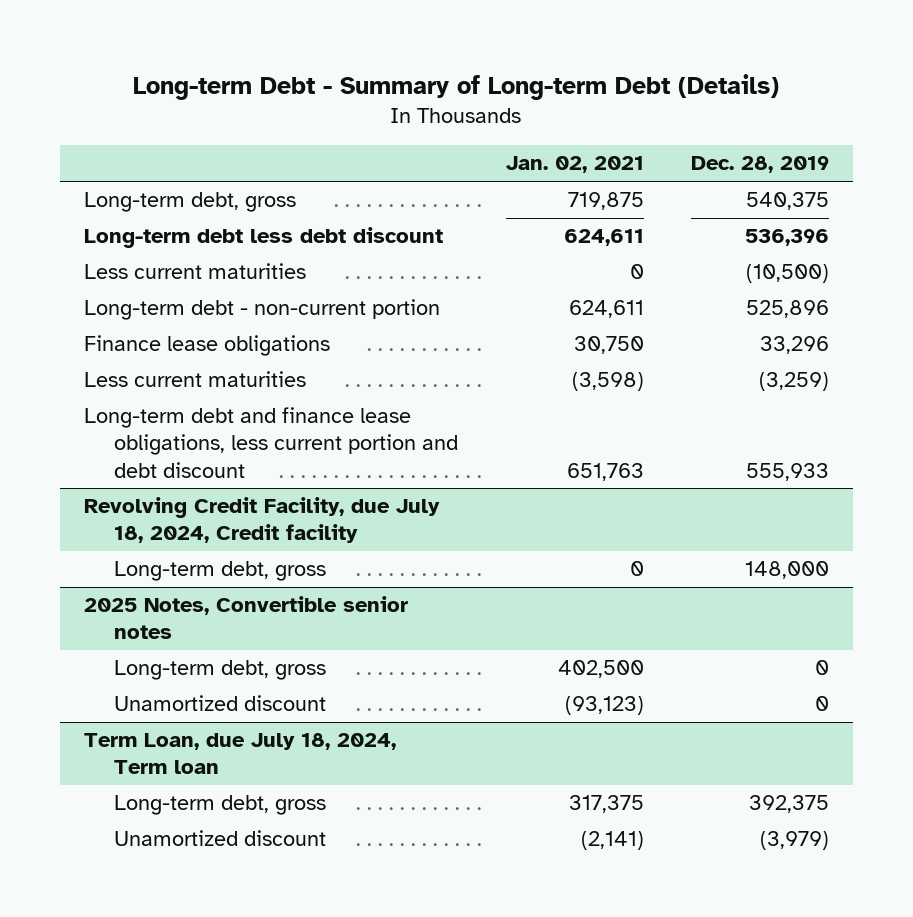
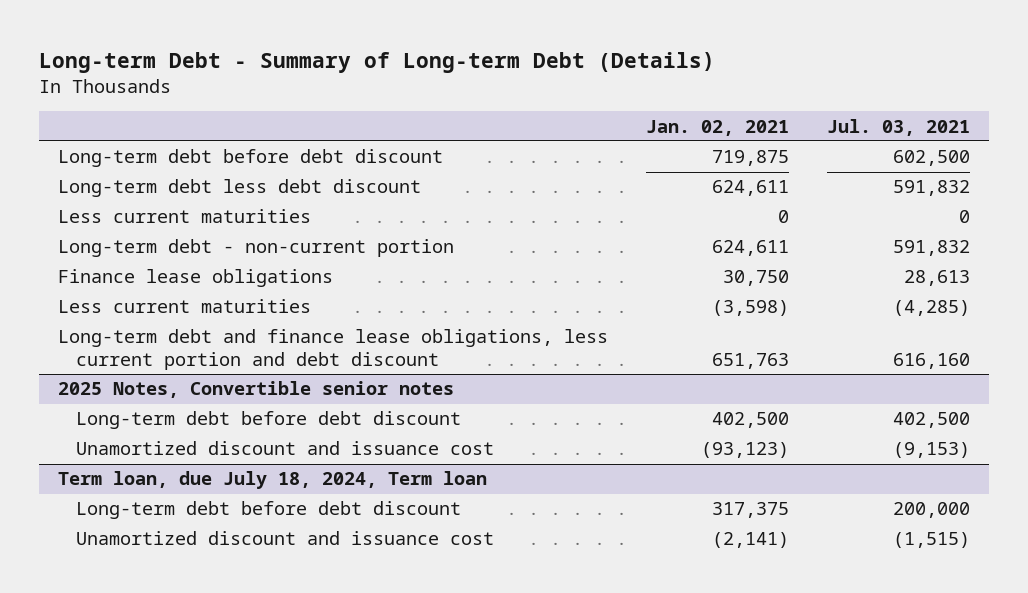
[691,156,830,174] Dec. 28, 2019 -> none
none -> [827,118,971,136] Jul. 03, 2021
[83,192,296,213] Long-term debt, gross -> [58,149,444,168] Long-term debt before debt discount
[83,497,440,544] Revolving Credit Facility, due July 18, 2024, Credit facility -> none
[114,561,327,582] Long-term debt, gross -> none
[114,660,327,681] Long-term debt, gross -> [75,411,461,430] Long-term debt before debt discount
[114,695,327,712] Unamortized discount -> [75,441,494,456] Unamortized discount and issuance cost
[83,733,396,775] Term Loan, due July 18, 2024, Term loan -> [58,471,488,490] Term loan, due July 18, 2024, Term loan
[114,795,327,816] Long-term debt, gross -> [75,501,461,520] Long-term debt before debt discount
[114,830,327,847] Unamortized discount -> [75,531,494,546] Unamortized discount and issuance cost

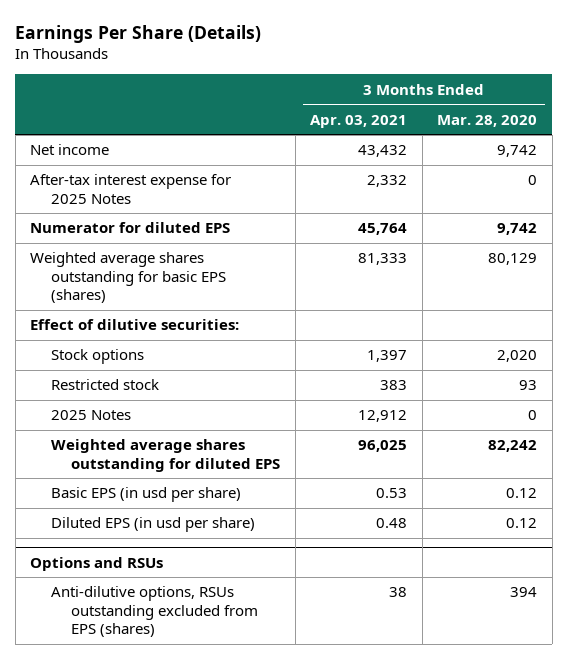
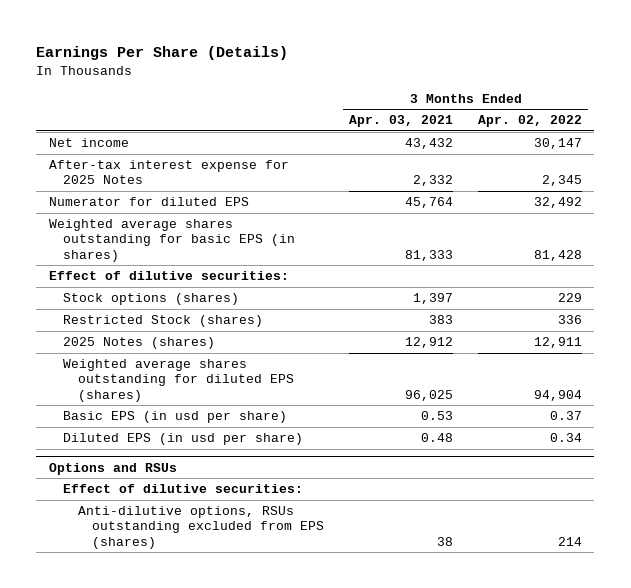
[437,114,538,127] Mar. 28, 2020 -> none
none -> [478,115,583,128] Apr. 02, 2022
[30,252,226,304] Weighted average shares outstanding for basic EPS (shares) -> [48,219,296,262] Weighted average shares outstanding for basic EPS (in shares)
[50,349,144,365] Stock options -> [63,293,240,306] Stock options (shares)
[50,379,159,391] Restricted stock -> [63,315,264,328] Restricted Stock (shares)
[50,410,131,421] 2025 Notes -> [63,337,216,350] 2025 Notes (shares)
[50,439,281,472] Weighted average shares outstanding for diluted EPS -> [63,359,294,402] Weighted average shares outstanding for diluted EPS (shares)
none -> [63,484,304,494] Effect of dilutive securities:

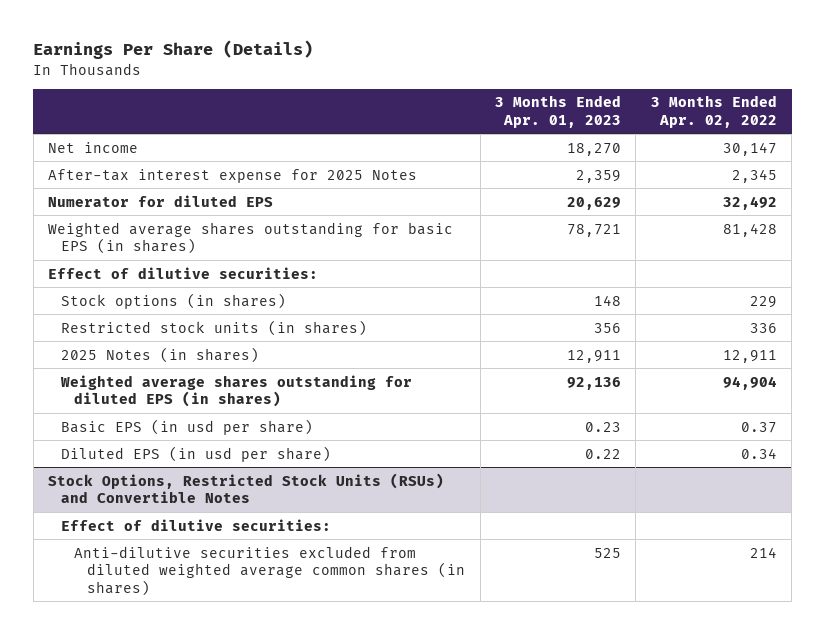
[349,115,454,128] Apr. 03, 2021 -> none
none -> [495,95,622,128] 3 Months Ended Apr. 01, 2023
[63,293,240,306] Stock options (shares) -> [61,292,287,309] Stock options (in shares)
[63,315,264,328] Restricted Stock (shares) -> [61,319,368,336] Restricted stock units (in shares)
[63,337,216,350] 2025 Notes (shares) -> [61,346,260,363] 2025 Notes (in shares)
[63,359,294,402] Weighted average shares outstanding for diluted EPS (shares) -> [60,374,413,408] Weighted average shares outstanding for diluted EPS (in shares)
[48,462,177,475] Options and RSUs -> none
none -> [48,472,445,504] Stock Options, Restricted Stock Units (RSUs) and Convertible Notes
[77,506,325,549] Anti-dilutive options, RSUs outstanding excluded from EPS (shares) -> [74,545,466,596] Anti-dilutive securities excluded from diluted weighted average common shares (in shares)

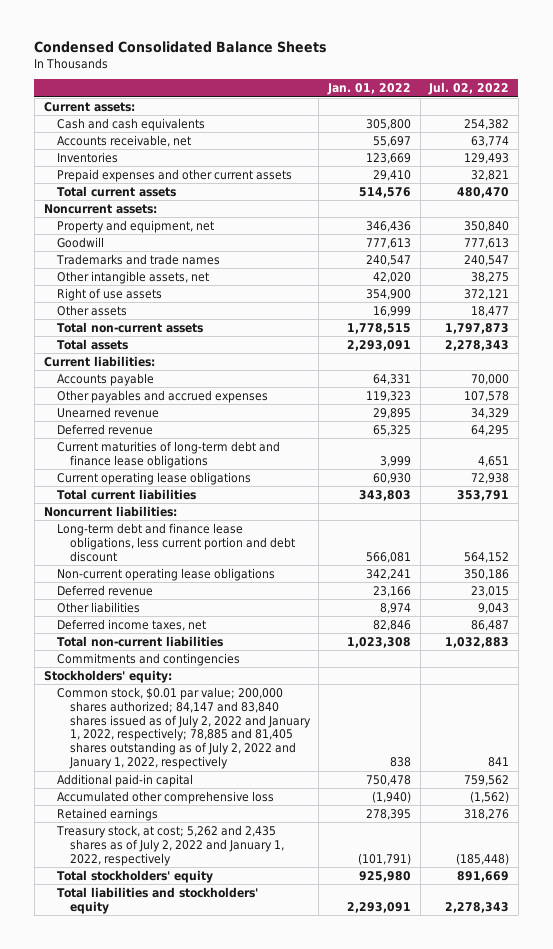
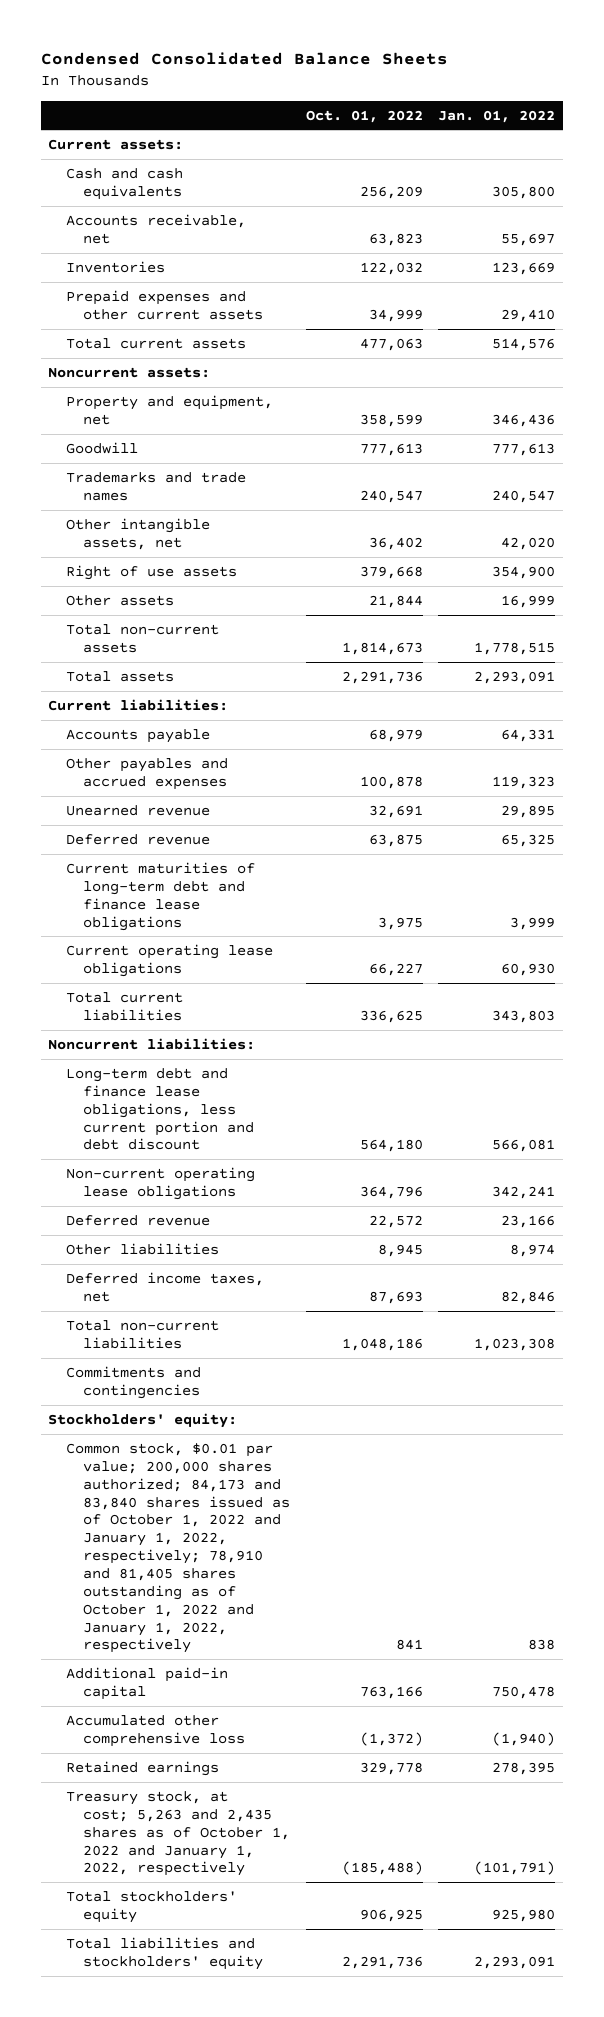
[428,82,510,96] Jul. 02, 2022 -> none
none -> [305,109,423,123] Oct. 01, 2022
[56,686,311,770] Common stock, $0.01 par value; 200,000 shares authorized; 84,147 and 83,840 shares issued as of July 2, 2022 and January 1, 2022, respectively; 78,885 and 81,405 shares outstanding as of July 2, 2022 and January 1, 2022, respectively -> [65,1442,291,1654] Common stock, $0.01 par value; 200,000 shares authorized; 84,173 and 83,840 shares issued as of October 1, 2022 and January 1, 2022, respectively; 78,910 and 81,405 shares outstanding as of October 1, 2022 and January 1, 2022, respectively
[55,824,284,866] Treasury stock, at cost; 5,262 and 2,435 shares as of July 2, 2022 and January 1, 2022, respectively -> [65,1790,291,1877] Treasury stock, at cost; 5,263 and 2,435 shares as of October 1, 2022 and January 1, 2022, respectively

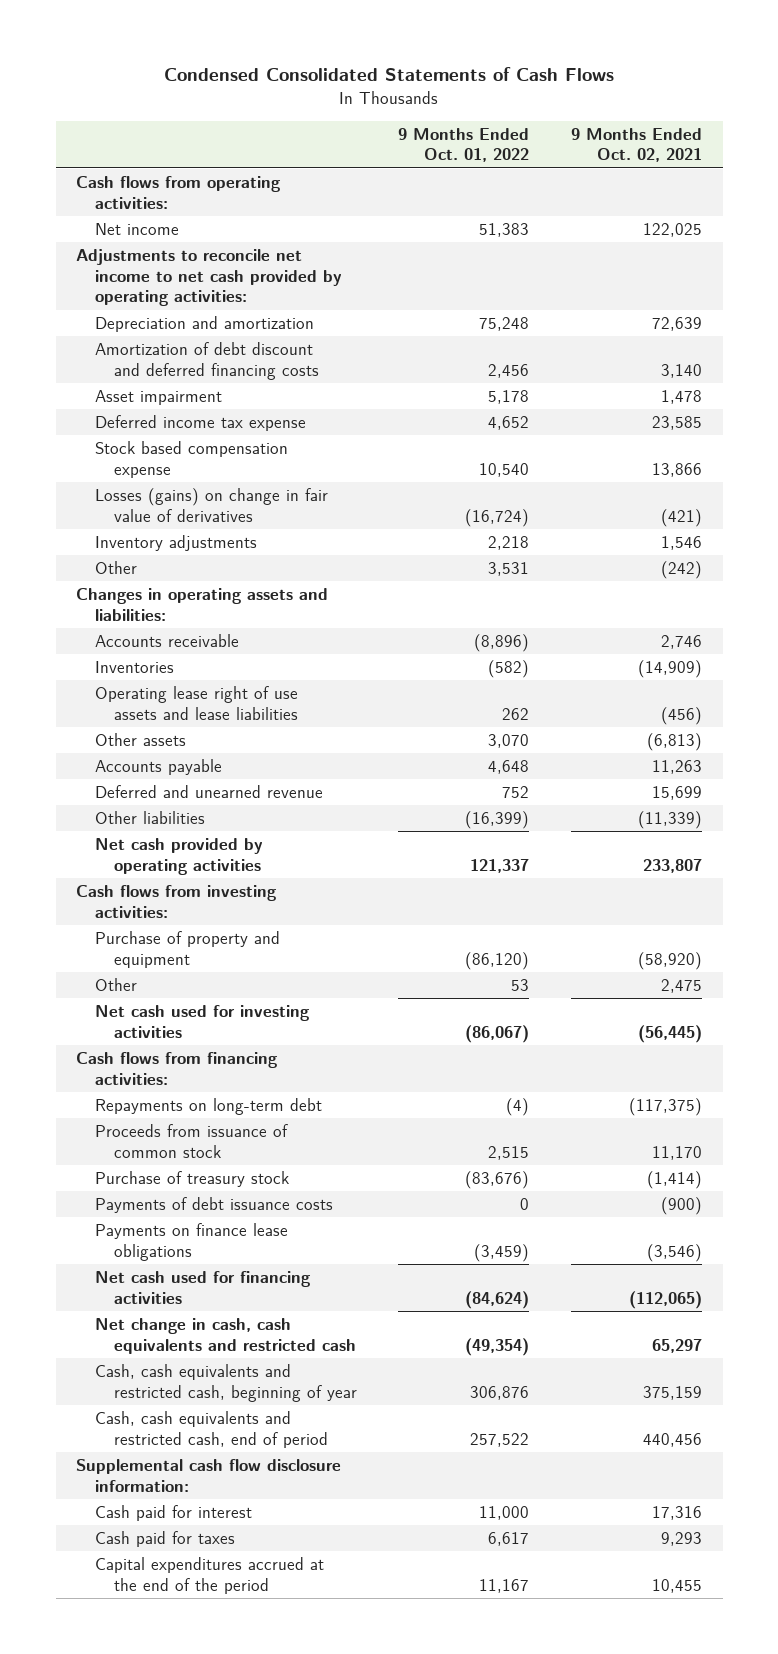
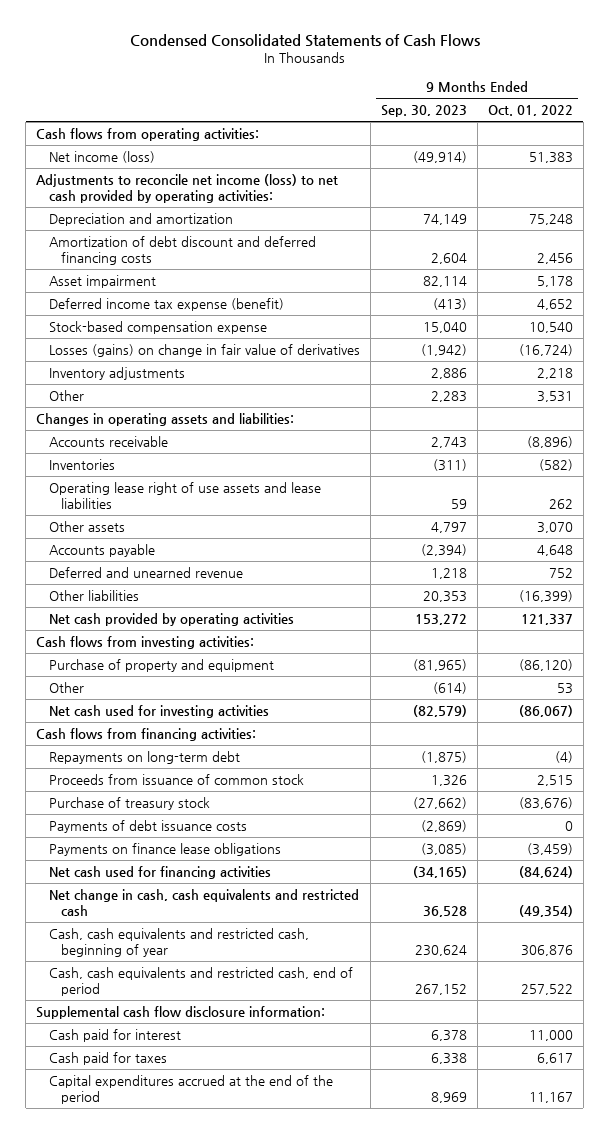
[571,127,703,163] 9 Months Ended Oct. 02, 2021 -> none
none -> [380,104,467,117] Sep. 30, 2023
[95,222,180,235] Net income -> [48,150,155,163] Net income (loss)
[76,248,343,307] Adjustments to reconcile net income to net cash provided by operating activities: -> [36,173,339,204] Adjustments to reconcile net income (loss) to net cash provided by operating activities:
[95,414,307,431] Deferred income tax expense -> [48,297,284,311] Deferred income tax expense (benefit)
[95,440,289,478] Stock based compensation expense -> [48,320,267,334] Stock-based compensation expense

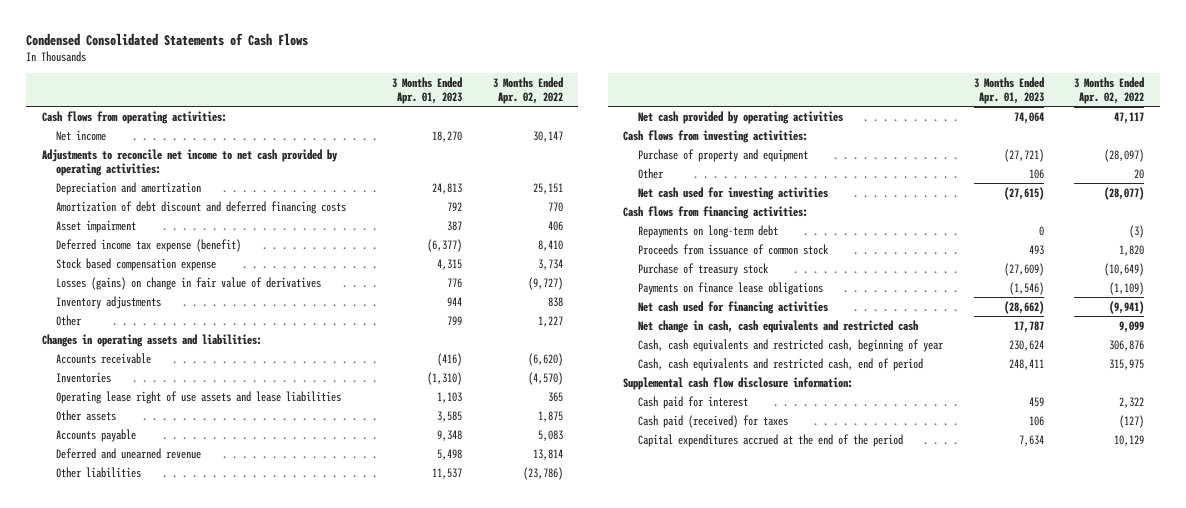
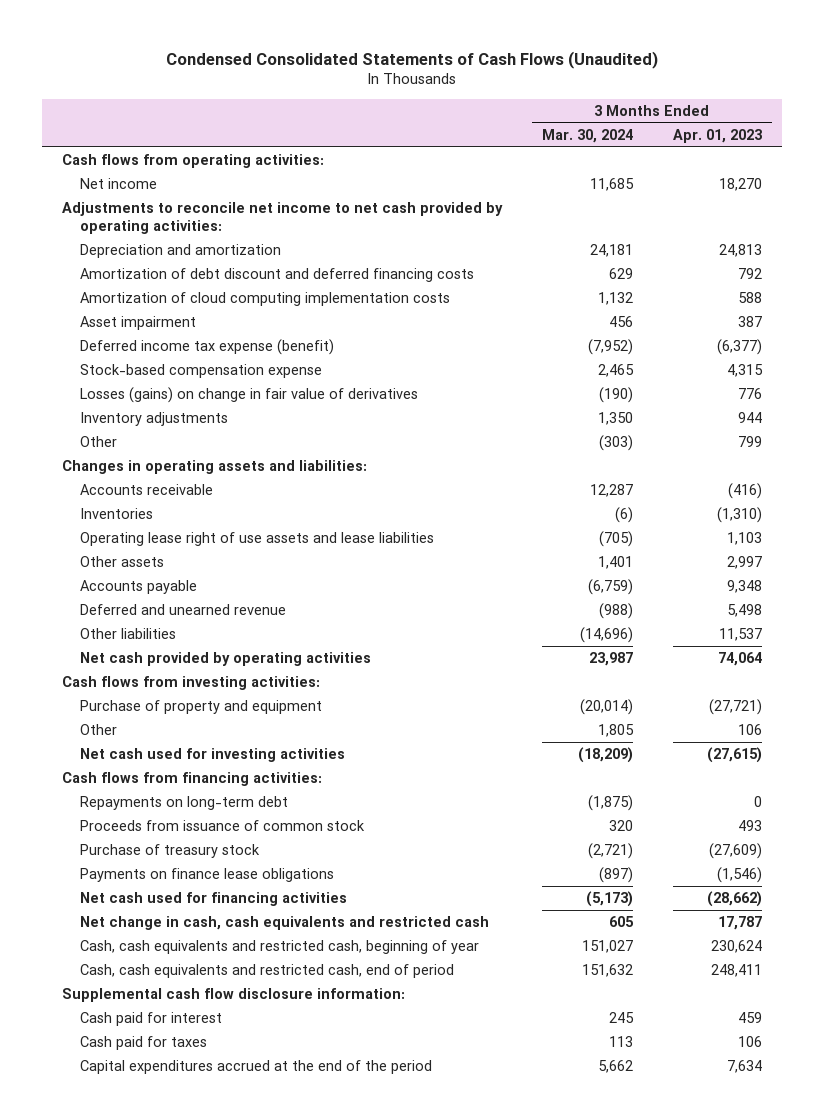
[26,32,309,46] Condensed Consolidated Statements of Cash Flows -> [166,50,659,69] Condensed Consolidated Statements of Cash Flows (Unaudited)
[492,76,563,105] 3 Months Ended Apr. 02, 2022 -> none
none -> [542,129,634,144] Mar. 30, 2024
none -> [80,292,451,307] Amortization of cloud computing implementation costs
[56,257,217,271] Stock based compensation expense -> [80,364,323,379] Stock-based compensation expense
[436,410,462,422] 3,585 -> [727,556,763,570] 2,997
[637,414,788,428] Cash paid (received) for taxes -> [80,1036,208,1051] Cash paid for taxes

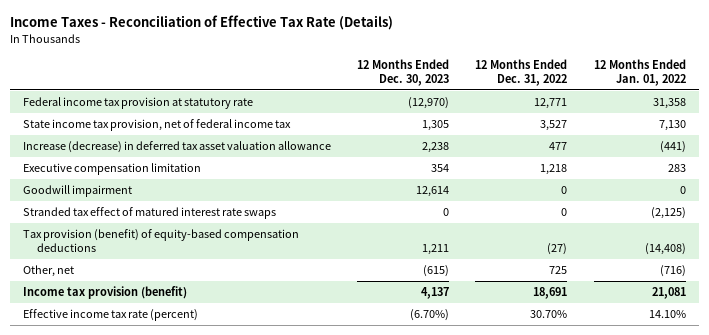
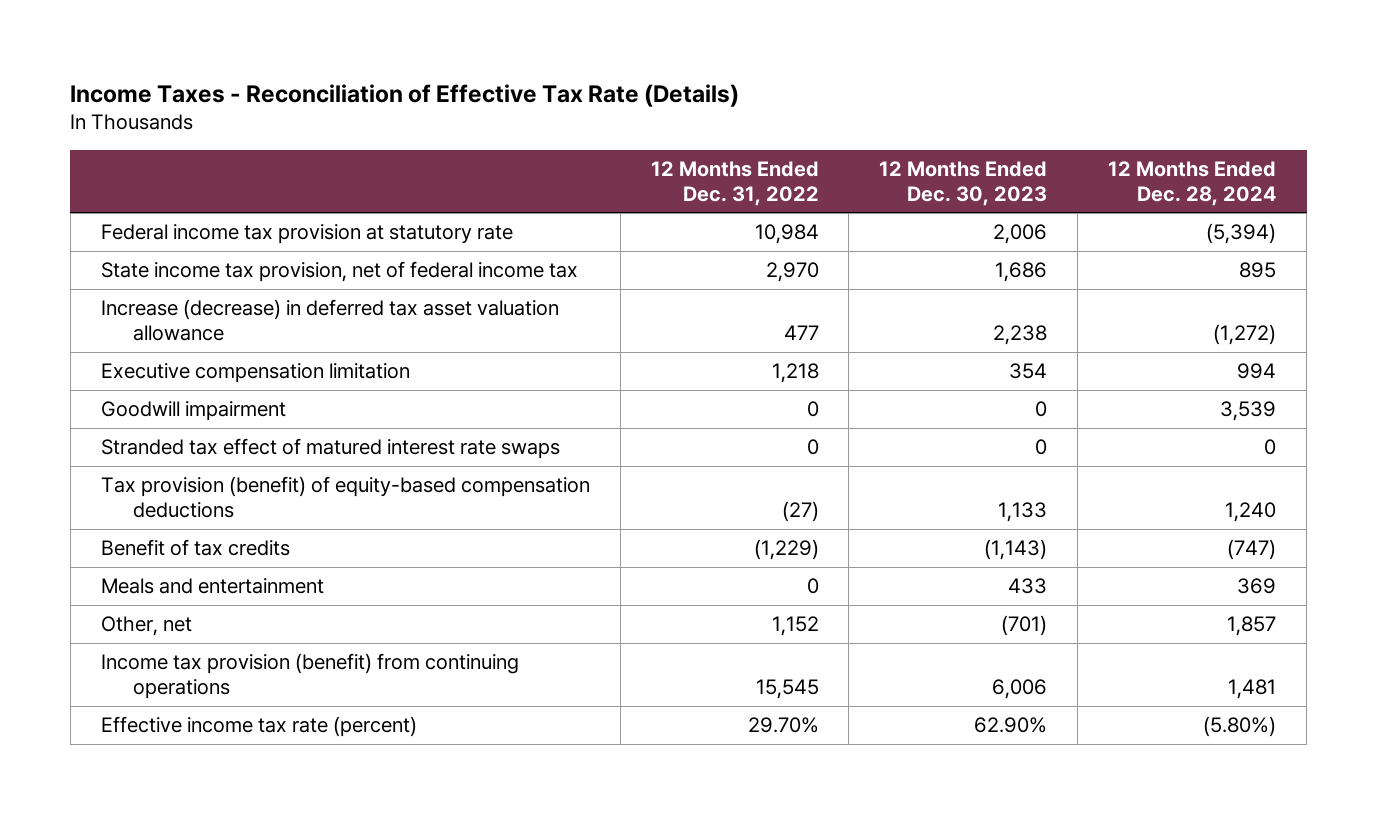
[593,59,686,86] 12 Months Ended Jan. 01, 2022 -> none
none -> [1108,160,1277,206] 12 Months Ended Dec. 28, 2024
[408,97,450,110] (12,970) -> [993,224,1048,245] 2,006
[534,98,568,110] 12,771 -> [754,224,819,245] 10,984
[422,120,450,132] 1,305 -> [995,262,1048,283] 1,686
[540,120,568,132] 3,527 -> [765,262,819,283] 2,970
[416,186,450,198] 12,614 -> [1035,401,1048,418] 0
[422,243,450,255] 1,211 -> [998,501,1048,522] 1,133
none -> [100,539,290,557] Benefit of tax credits
none -> [100,578,324,595] Meals and entertainment
[423,265,450,278] (615) -> [1001,615,1048,637] (701)
[549,266,568,275] 725 -> [771,616,819,637] 1,152
[23,286,188,300] Income tax provision (benefit) -> [100,653,519,699] Income tax provision (benefit) from continuing operations
[421,287,450,300] 4,137 -> [992,678,1048,699] 6,006
[533,287,568,300] 18,691 -> [755,678,819,699] 15,545
[410,309,450,322] (6.70%) -> [974,717,1048,734] 62.90%
[530,310,568,319] 30.70% -> [747,717,819,734] 29.70%

